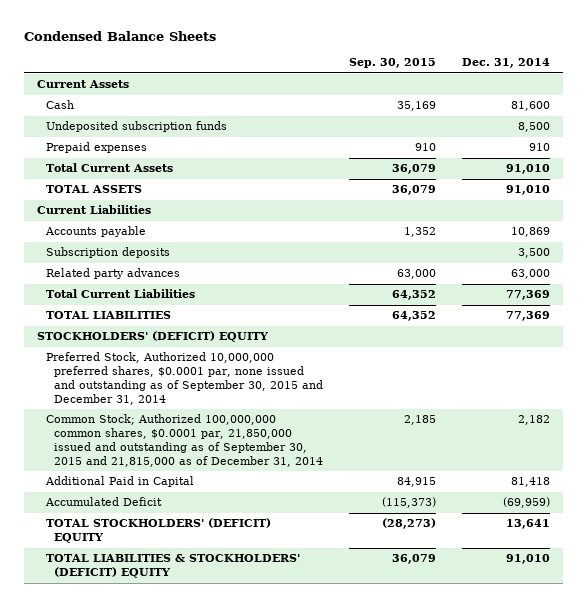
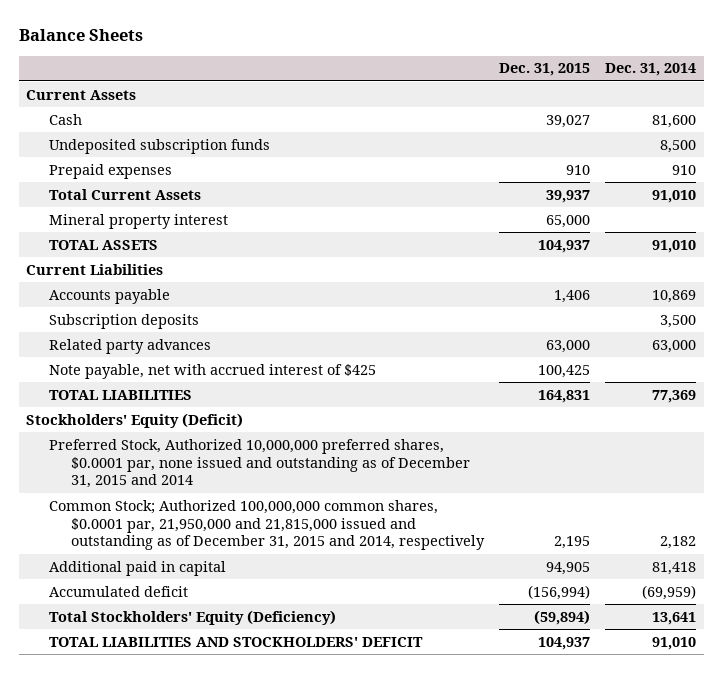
[23,30,216,41] Condensed Balance Sheets -> [18,29,143,42] Balance Sheets
[349,58,437,69] Sep. 30, 2015 -> none
none -> [498,63,590,77] Dec. 31, 2015
none -> [48,213,228,229] Mineral property interest
[45,289,195,299] Total Current Liabilities -> none
none -> [48,363,376,379] Note payable, net with accrued interest of $425
[36,331,268,343] STOCKHOLDERS' (DEFICIT) EQUITY -> [26,412,244,428] Stockholders' Equity (Deficit)
[45,352,324,405] Preferred Stock, Authorized 10,000,000 preferred shares, $0.0001 par, none issued and outstanding as of September 30, 2015 and December 31, 2014 -> [48,438,470,489] Preferred Stock, Authorized 10,000,000 preferred shares, $0.0001 par, none issued and outstanding as of December 31, 2015 and 2014
[45,414,324,467] Common Stock; Authorized 100,000,000 common shares, $0.0001 par, 21,850,000 issued and outstanding as of September 30, 2015 and 21,815,000 as of December 31, 2014 -> [48,499,485,551] Common Stock; Authorized 100,000,000 common shares, $0.0001 par, 21,950,000 and 21,815,000 issued and outstanding as of December 31, 2015 and 2014, respectively
[44,476,194,488] Additional Paid in Capital -> [48,560,226,576] Additional paid in capital
[44,497,162,507] Accumulated Deficit -> [48,585,188,597] Accumulated deficit
[45,518,271,544] TOTAL STOCKHOLDERS' (DEFICIT) EQUITY -> [48,609,336,625] Total Stockholders' Equity (Deficiency)
[45,554,300,579] TOTAL LIABILITIES & STOCKHOLDERS' (DEFICIT) EQUITY -> [48,636,423,647] TOTAL LIABILITIES AND STOCKHOLDERS' DEFICIT

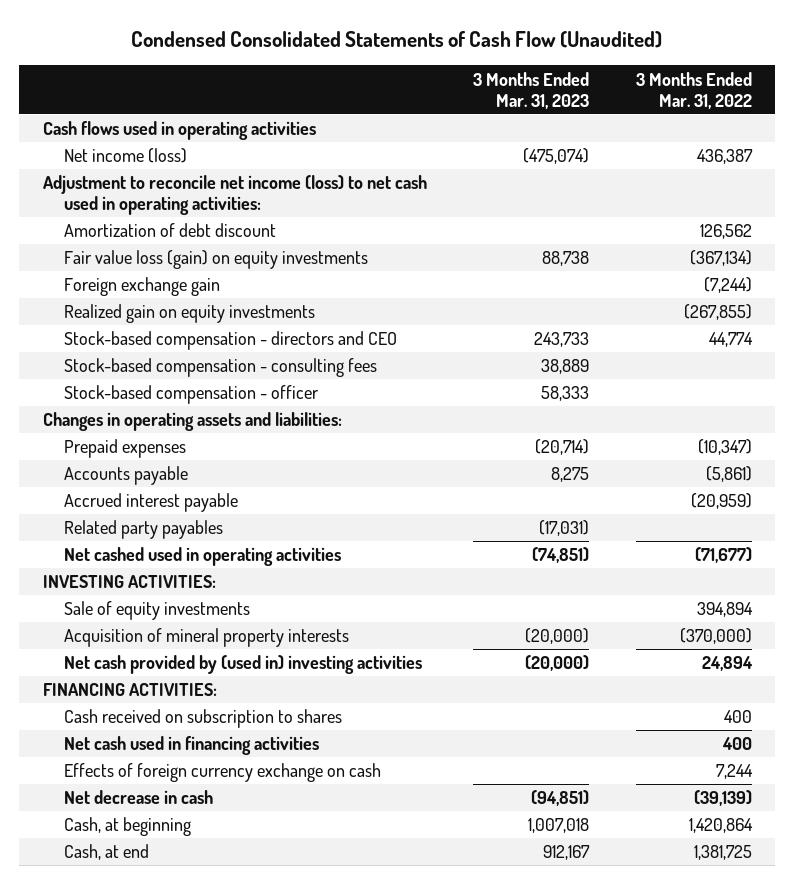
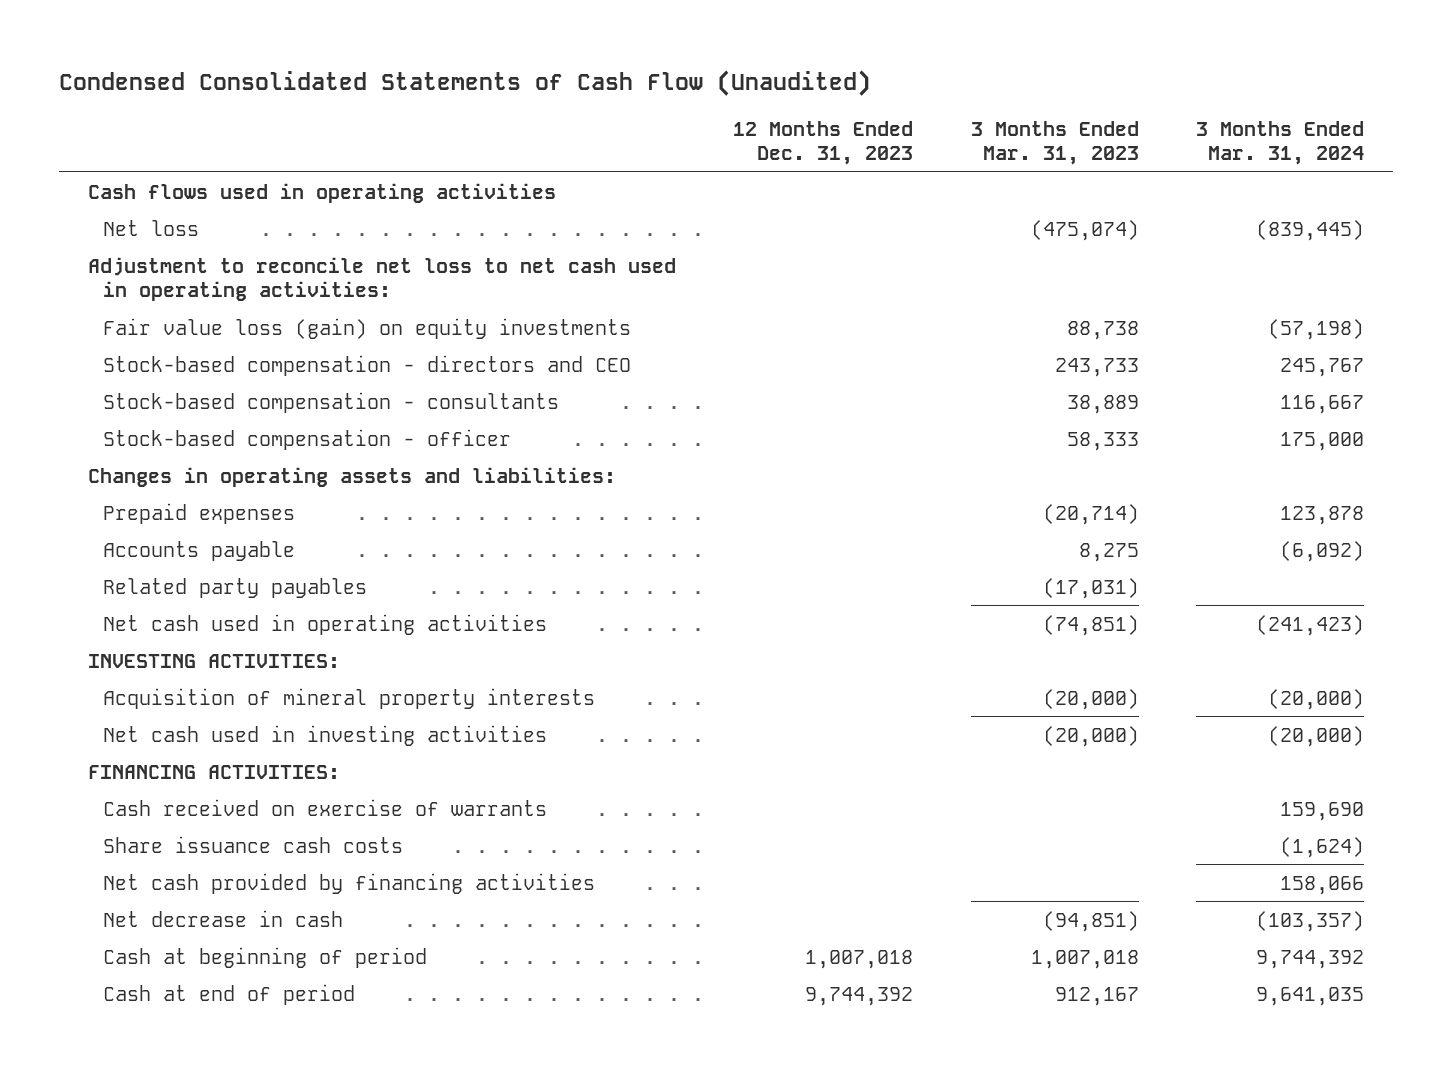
[635,71,752,109] 3 Months Ended Mar. 31, 2022 -> none
none -> [733,120,914,166] 12 Months Ended Dec. 31, 2023
none -> [1195,120,1364,166] 3 Months Ended Mar. 31, 2024
[63,223,276,238] Amortization of debt discount -> none
[63,148,187,164] Net income (loss) -> [103,219,200,236] Net loss
[42,175,427,216] Adjustment to reconcile net income (loss) to net cash used in operating activities: -> [87,256,676,302] Adjustment to reconcile net loss to net cash used in operating activities:
[63,277,220,297] Foreign exchange gain -> none
[63,304,315,324] Realized gain on equity investments -> none
[63,358,377,378] Stock-based compensation - consulting fees -> [103,391,560,413] Stock-based compensation - consultants
[63,493,238,513] Accrued interest payable -> none
[63,547,341,567] Net cashed used in operating activities -> [103,613,548,635] Net cash used in operating activities
[63,601,250,621] Sale of equity investments -> none
[63,655,422,675] Net cash provided by (used in) investing activities -> [103,724,548,746] Net cash used in investing activities
[63,709,342,729] Cash received on subscription to shares -> none
[63,763,381,783] Effects of foreign currency exchange on cash -> none
none -> [103,798,548,816] Cash received on exercise of warrants
none -> [103,835,404,853] Share issuance cash costs
[63,736,319,756] Net cash used in financing activities -> [103,872,596,894] Net cash provided by financing activities
[63,817,191,837] Cash, at beginning -> [103,946,428,968] Cash at beginning of period
[63,844,149,861] Cash, at end -> [103,983,356,1005] Cash at end of period

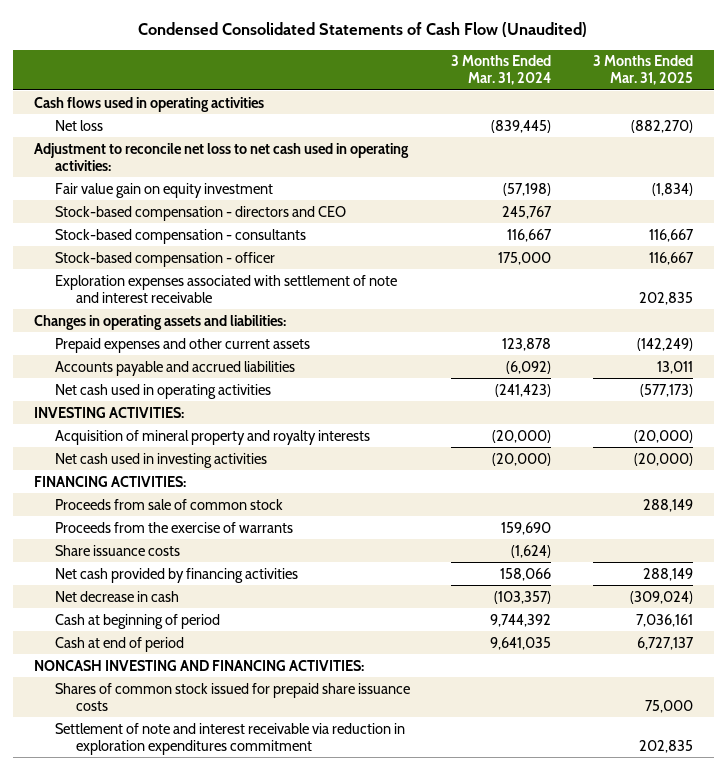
[733,120,914,166] 12 Months Ended Dec. 31, 2023 -> none
[970,120,1139,166] 3 Months Ended Mar. 31, 2023 -> none
none -> [593,55,694,86] 3 Months Ended Mar. 31, 2025
[103,317,632,339] Fair value loss (gain) on equity investments -> [54,182,273,198] Fair value gain on equity investment
none -> [54,274,397,303] Exploration expenses associated with settlement of note and interest receivable
[103,577,368,598] Related party payables -> none
[103,502,296,524] Prepaid expenses -> [54,337,310,353] Prepaid expenses and other current assets
[103,540,296,561] Accounts payable -> [54,360,295,376] Accounts payable and accrued liabilities
[103,687,596,709] Acquisition of mineral property interests -> [54,429,370,445] Acquisition of mineral property and royalty interests
none -> [54,498,283,510] Proceeds from sale of common stock
[103,798,548,816] Cash received on exercise of warrants -> [54,521,293,533] Proceeds from the exercise of warrants
[103,835,404,853] Share issuance cash costs -> [54,544,180,556] Share issuance costs
none -> [33,659,364,671] NONCASH INVESTING AND FINANCING ACTIVITIES:
none -> [54,682,410,711] Shares of common stock issued for prepaid share issuance costs
none -> [54,722,405,755] Settlement of note and interest receivable via reduction in exploration expenditures commitment

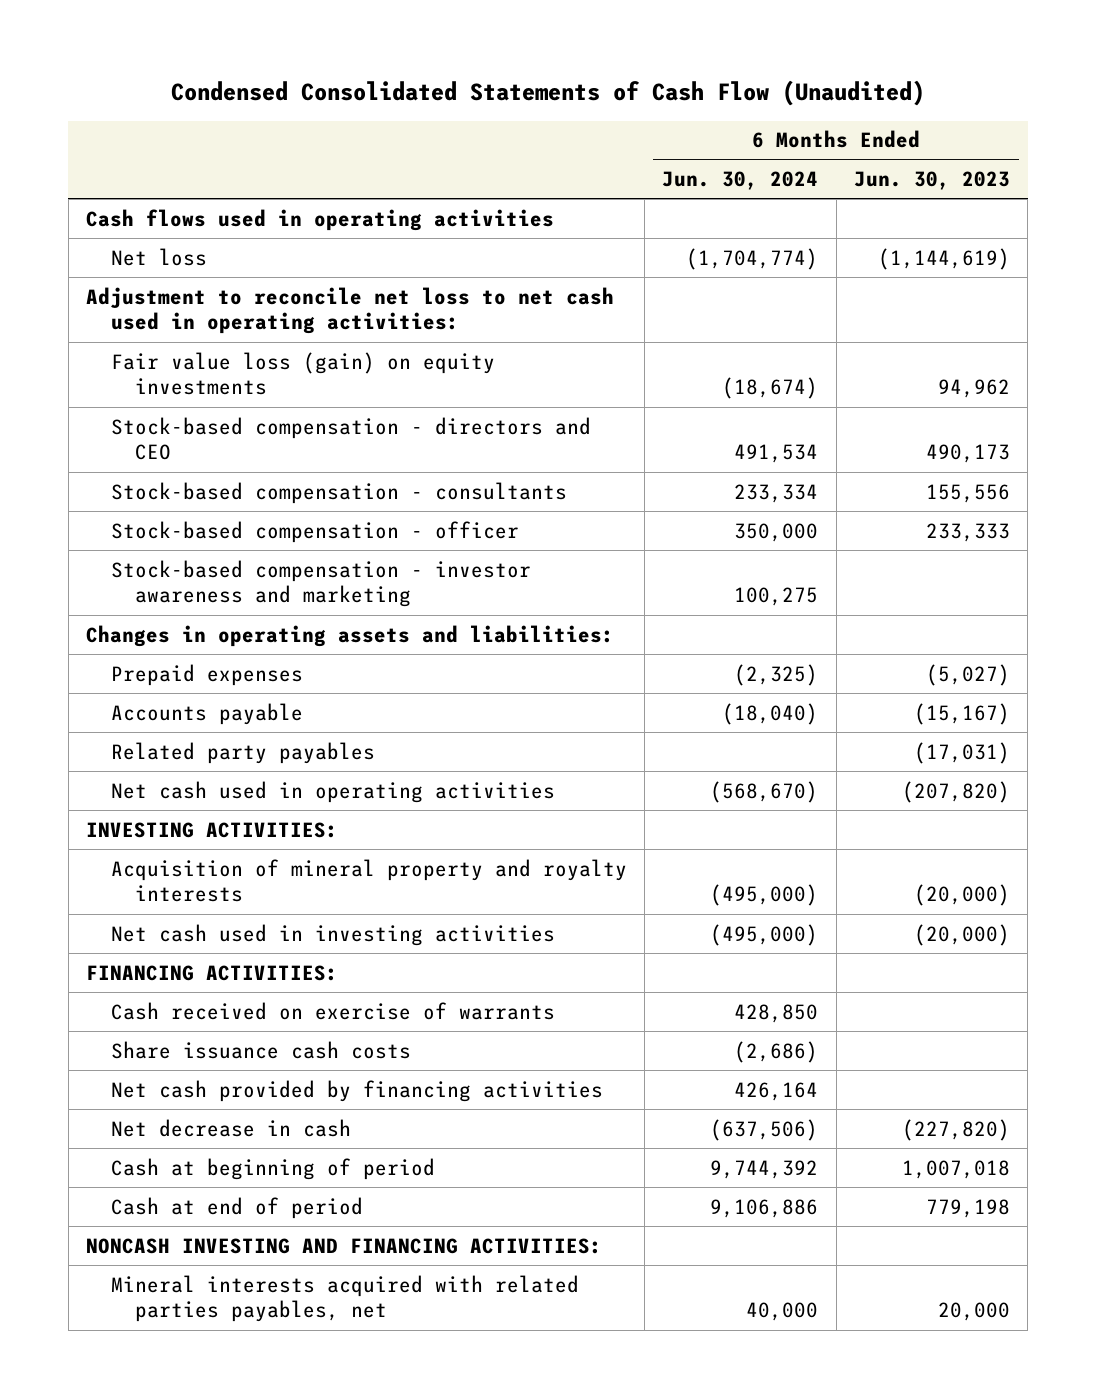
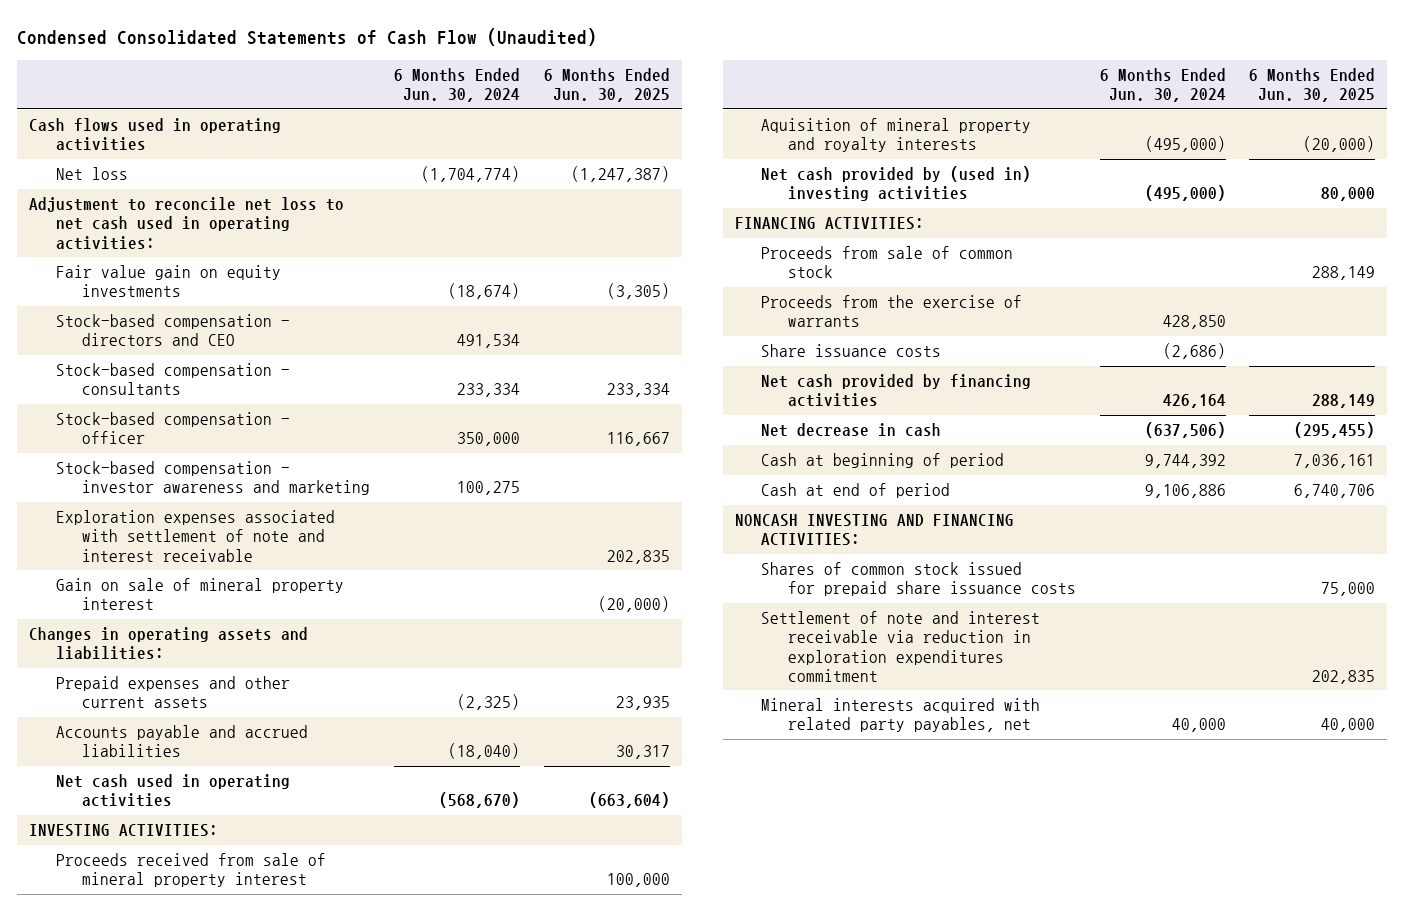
[853,171,1010,191] Jun. 30, 2023 -> none
none -> [543,67,670,103] 6 Months Ended Jun. 30, 2025
[110,351,495,396] Fair value loss (gain) on equity investments -> [55,265,281,298] Fair value gain on equity investments
none -> [55,510,335,562] Exploration expenses associated with settlement of note and interest receivable
none -> [55,578,344,611] Gain on sale of mineral property interest
[110,741,375,764] Related party payables -> none
[110,663,303,686] Prepaid expenses -> [55,676,290,709] Prepaid expenses and other current assets
[110,702,303,725] Accounts payable -> [55,725,308,758] Accounts payable and accrued liabilities
none -> [55,853,326,888] Proceeds received from sale of mineral property interest
[110,858,627,903] Acquisition of mineral property and royalty interests -> [761,118,1032,153] Aquisition of mineral property and royalty interests
[110,923,555,946] Net cash used in investing activities -> [761,166,1032,202] Net cash provided by (used in) investing activities
none -> [761,246,1014,279] Proceeds from sale of common stock
[110,1001,555,1020] Cash received on exercise of warrants -> [761,295,1023,328] Proceeds from the exercise of warrants
[110,1040,411,1059] Share issuance cash costs -> [761,344,942,358] Share issuance costs
none -> [761,562,1076,597] Shares of common stock issued for prepaid share issuance costs
none -> [761,611,1041,682] Settlement of note and interest receivable via reduction in exploration expenditures commitment
[110,1274,579,1323] Mineral interests acquired with related parties payables, net -> [761,698,1041,733] Mineral interests acquired with related party payables, net

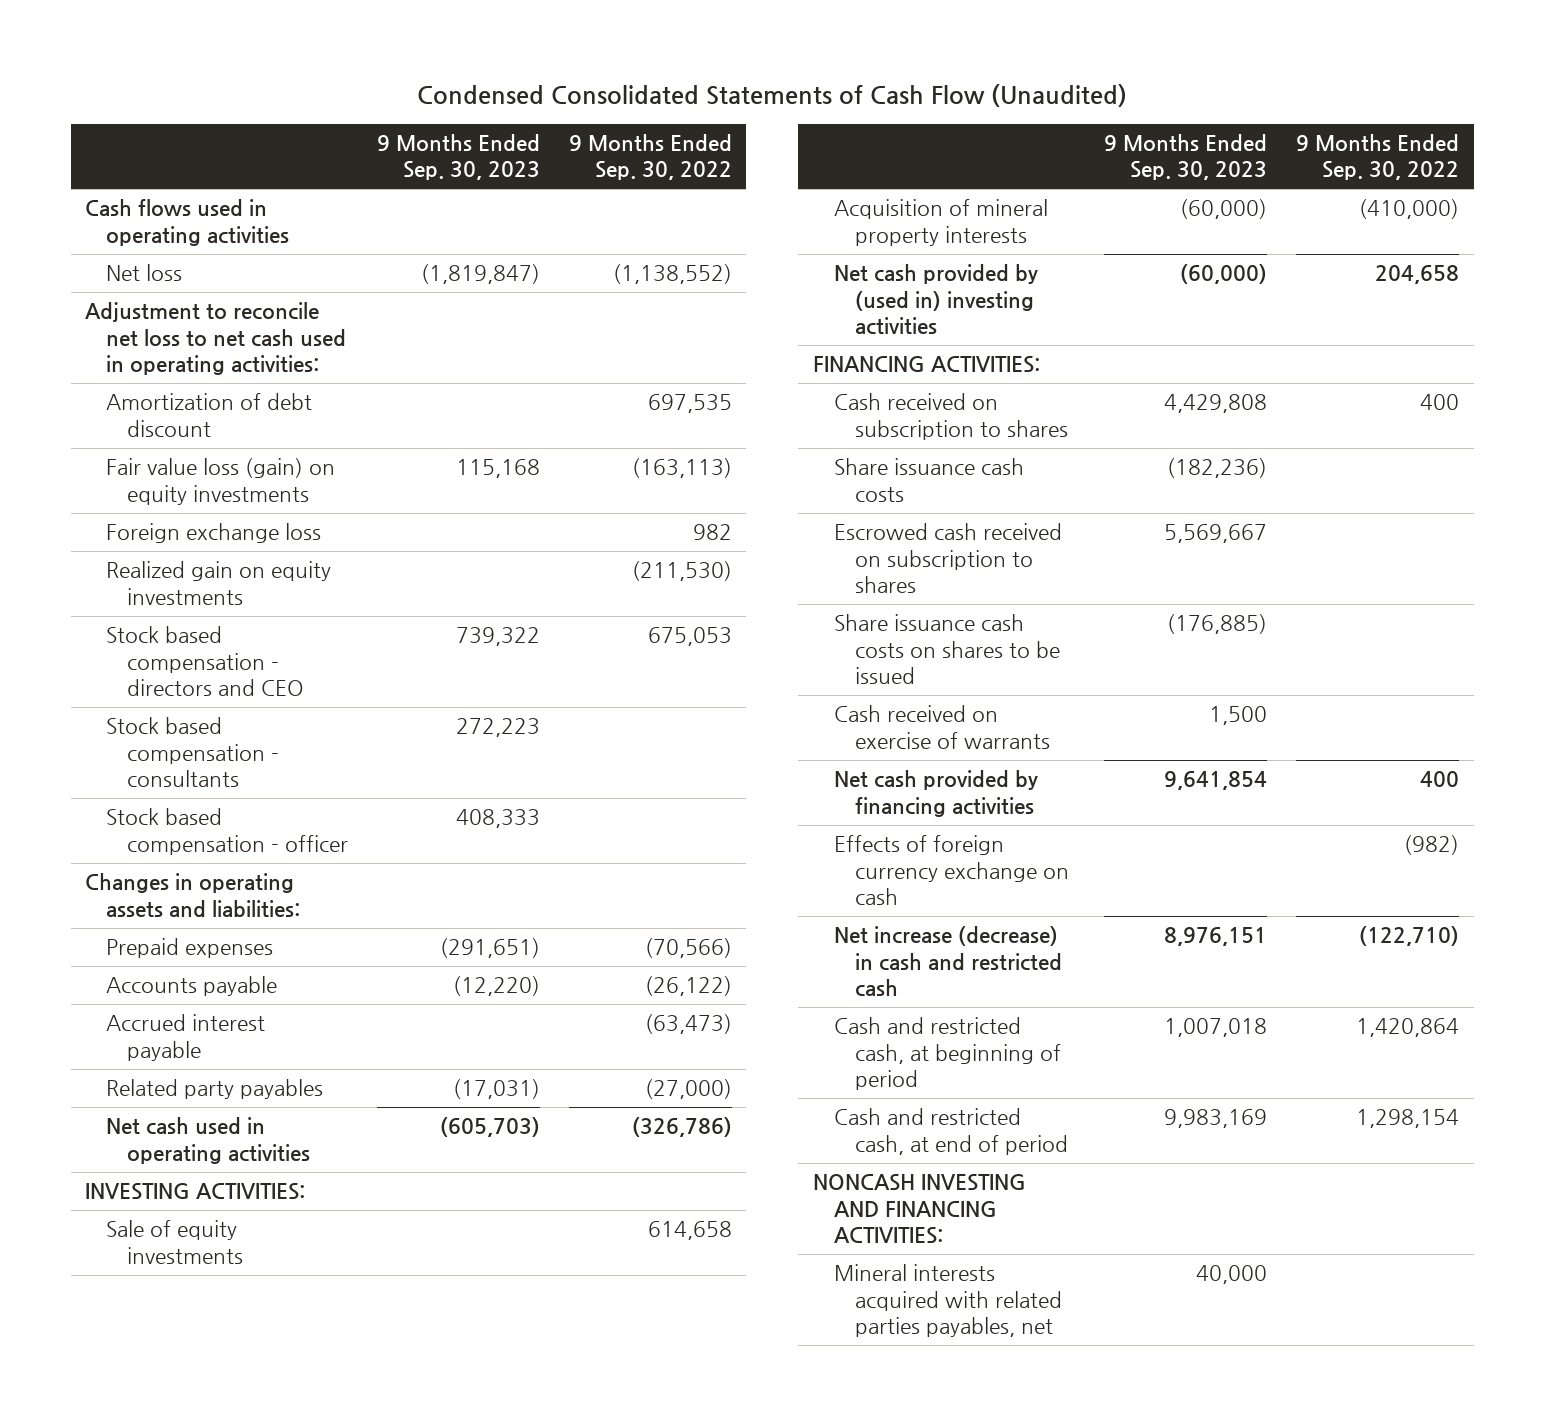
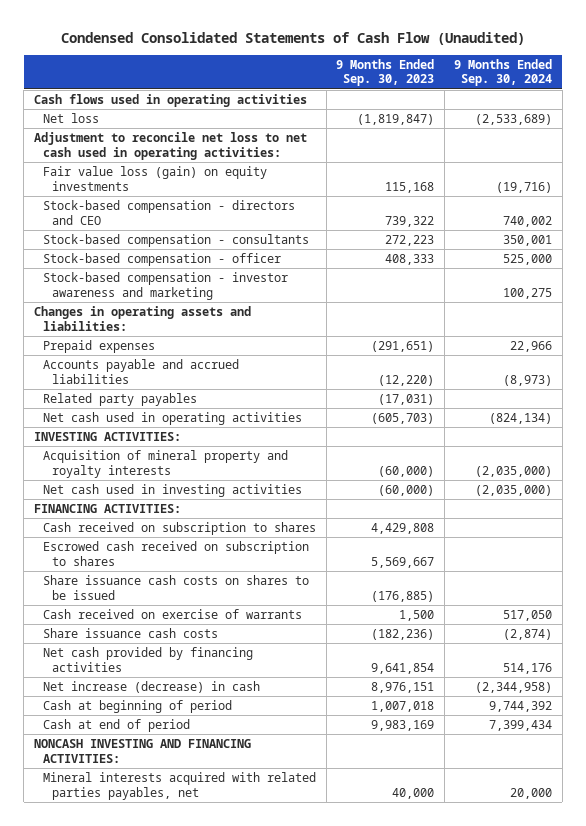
[568,134,732,181] 9 Months Ended Sep. 30, 2022 -> none
none -> [454,58,553,87] 9 Months Ended Sep. 30, 2024
[106,393,313,437] Amortization of debt discount -> none
[106,523,322,544] Foreign exchange loss -> none
[106,561,332,605] Realized gain on equity investments -> none
[106,626,305,696] Stock based compensation - directors and CEO -> [43,200,296,225] Stock-based compensation - directors and CEO
[106,717,280,787] Stock based compensation - consultants -> [43,234,310,248] Stock-based compensation - consultants
[106,808,349,855] Stock based compensation - officer -> [43,253,282,267] Stock-based compensation - officer
none -> [43,272,289,300] Stock-based compensation - investor awareness and marketing
[106,1014,266,1061] Accrued interest payable -> none
[106,976,278,997] Accounts payable -> [43,359,240,384] Accounts payable and accrued liabilities
[106,1220,244,1264] Sale of equity investments -> none
[833,199,1048,246] Acquisition of mineral property interests -> [43,450,289,478] Acquisition of mineral property and royalty interests
[833,264,1038,335] Net cash provided by (used in) investing activities -> [43,484,303,498] Net cash used in investing activities
[833,458,1024,502] Share issuance cash costs -> [43,628,219,639] Share issuance cash costs
[833,835,1069,905] Effects of foreign currency exchange on cash -> none
[833,926,1062,997] Net increase (decrease) in cash and restricted cash -> [43,681,261,694] Net increase (decrease) in cash
[833,1017,1061,1090] Cash and restricted cash, at beginning of period -> [43,700,233,714] Cash at beginning of period
[833,1108,1068,1155] Cash and restricted cash, at end of period -> [43,719,191,733] Cash at end of period

